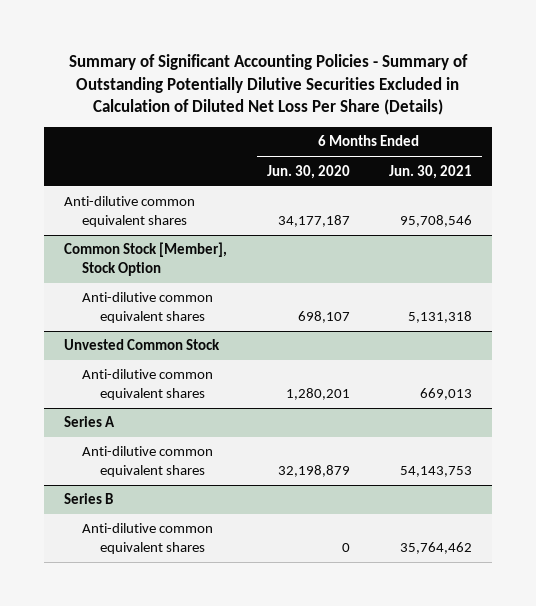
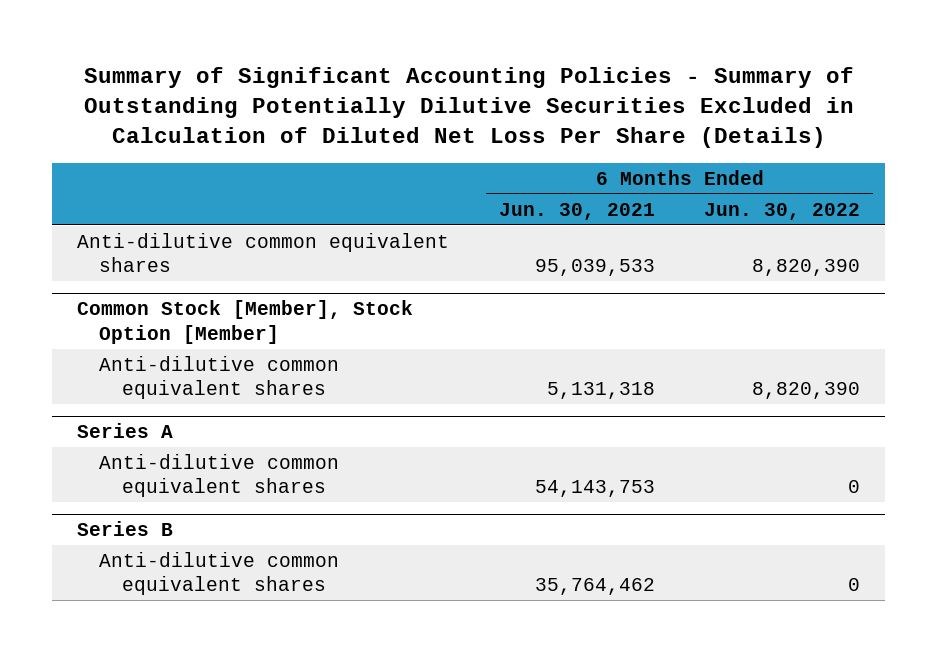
[266,164,350,179] Jun. 30, 2020 -> none
none -> [704,202,861,220] Jun. 30, 2022
[400,215,473,228] 95,708,546 -> [534,259,655,277] 95,039,533
[64,242,228,277] Common Stock [Member], Stock Option -> [77,300,414,344] Common Stock [Member], Stock Option [Member]
[64,339,221,351] Unvested Common Stock -> none
[81,369,213,401] Anti-dilutive common equivalent shares -> none

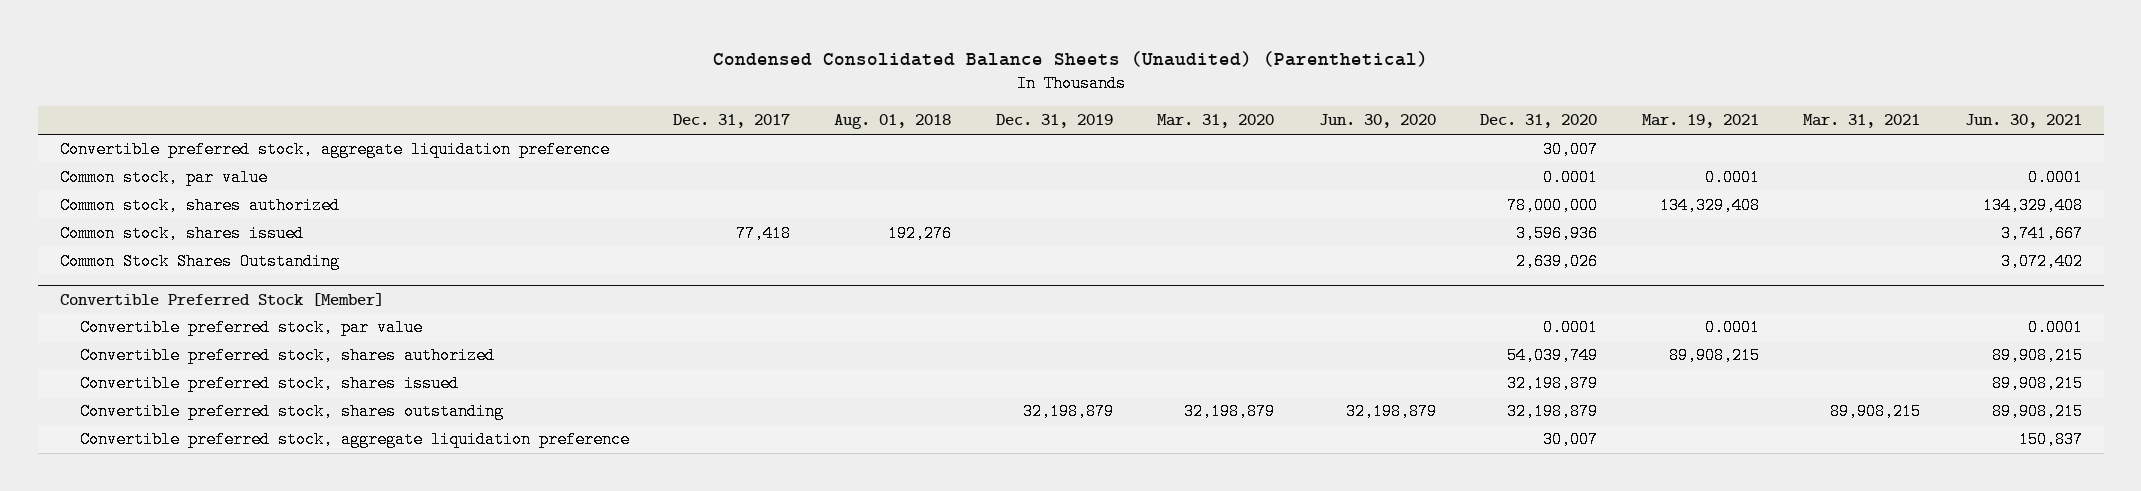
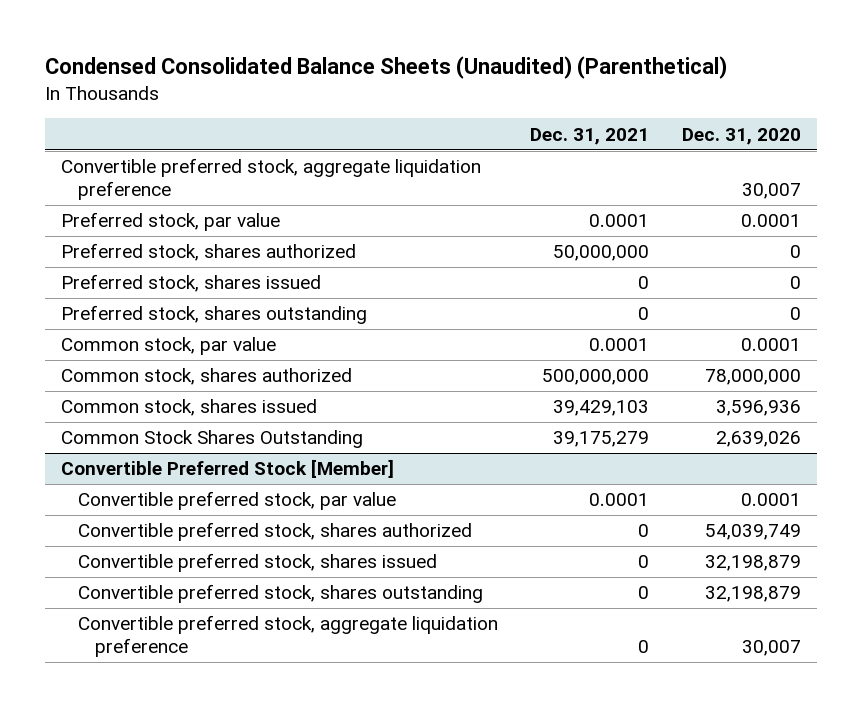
[672,114,790,129] Dec. 31, 2017 -> none
[834,114,952,130] Aug. 01, 2018 -> none
[995,114,1113,129] Dec. 31, 2019 -> none
[1157,114,1275,129] Mar. 31, 2020 -> none
[1318,114,1436,129] Jun. 30, 2020 -> none
[1641,114,1759,129] Mar. 19, 2021 -> none
[1803,114,1921,129] Mar. 31, 2021 -> none
[1964,114,2082,129] Jun. 30, 2021 -> none
none -> [530,127,650,145] Dec. 31, 2021
none -> [61,212,281,232] Preferred stock, par value
none -> [61,243,357,262] Preferred stock, shares authorized
none -> [61,274,322,293] Preferred stock, shares issued
none -> [61,305,368,325] Preferred stock, shares outstanding

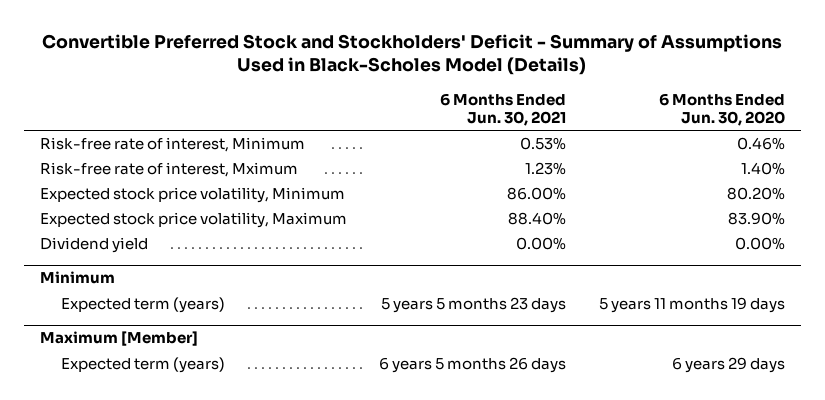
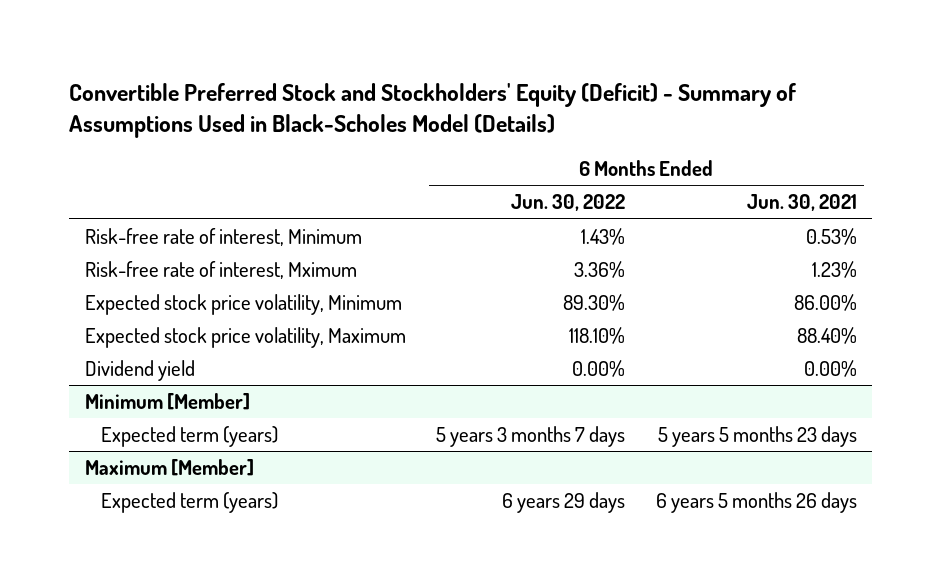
[42,33,783,76] Convertible Preferred Stock and Stockholders' Deficit - Summary of Assumptions Used in Black-Scholes Model (Details) -> [69,82,797,139] Convertible Preferred Stock and Stockholders' Equity (Deficit) - Summary of Assumptions Used in Black-Scholes Model (Details)
[658,92,785,127] 6 Months Ended Jun. 30, 2020 -> none
none -> [511,194,626,212] Jun. 30, 2022
[40,271,116,285] Minimum -> [84,392,250,410] Minimum [Member]

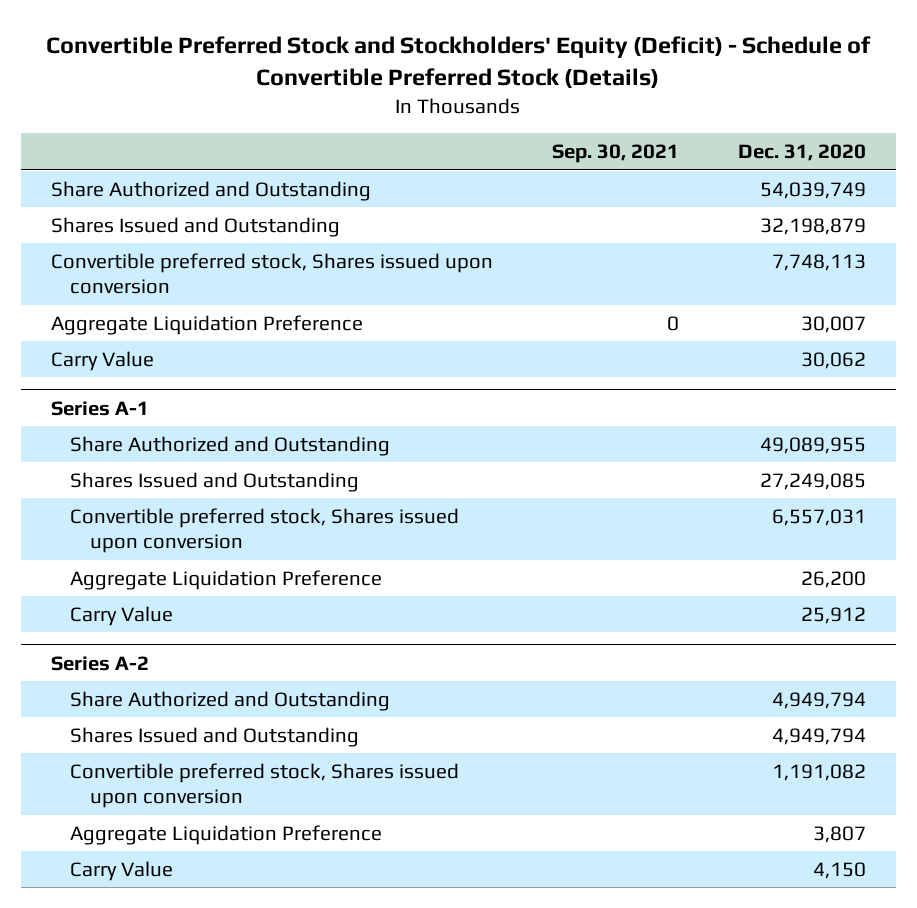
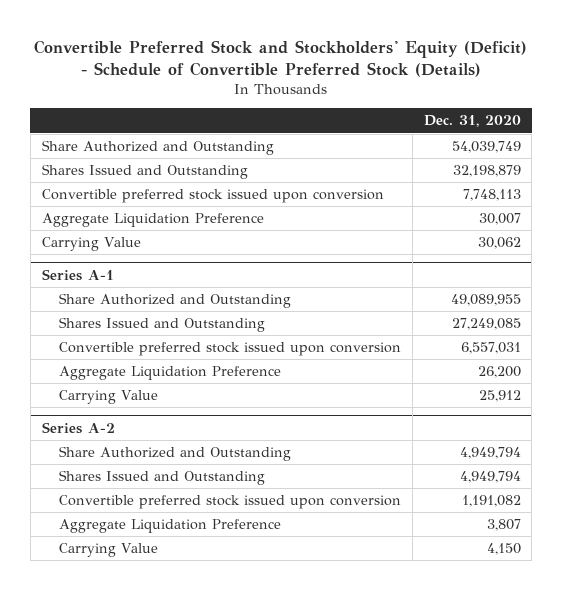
[551,144,679,164] Sep. 30, 2021 -> none
[50,252,493,295] Convertible preferred stock, Shares issued upon conversion -> [41,189,384,204] Convertible preferred stock issued upon conversion
[50,350,154,371] Carry Value -> [41,237,141,252] Carrying Value
[70,507,460,554] Convertible preferred stock, Shares issued upon conversion -> [59,342,402,357] Convertible preferred stock issued upon conversion
[70,605,174,626] Carry Value -> [59,390,159,405] Carrying Value
[70,762,460,809] Convertible preferred stock, Shares issued upon conversion -> [59,495,402,510] Convertible preferred stock issued upon conversion
[70,860,174,881] Carry Value -> [59,543,159,558] Carrying Value

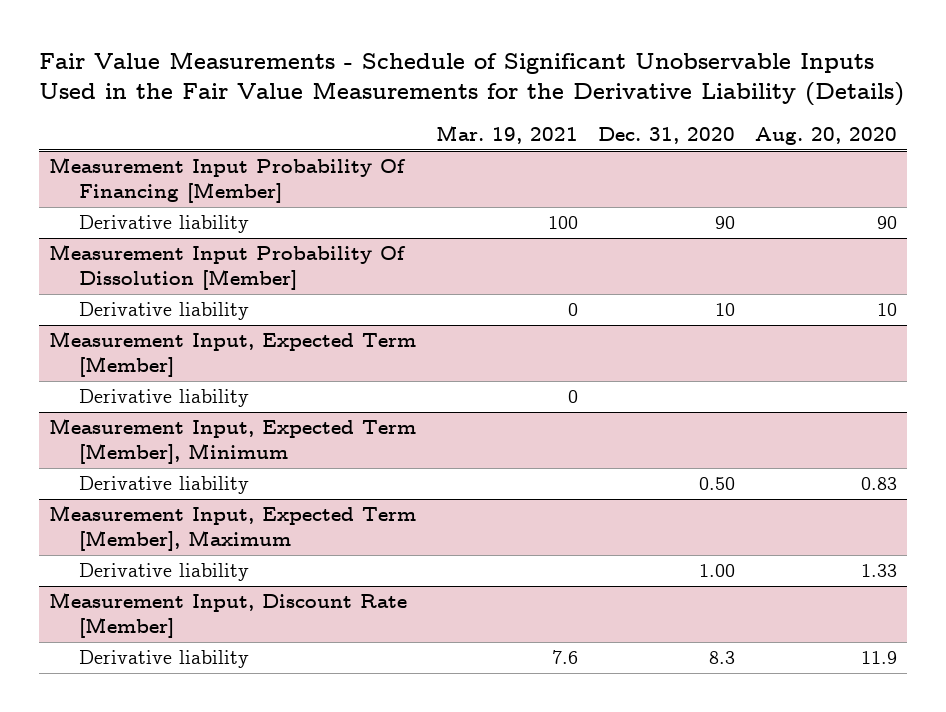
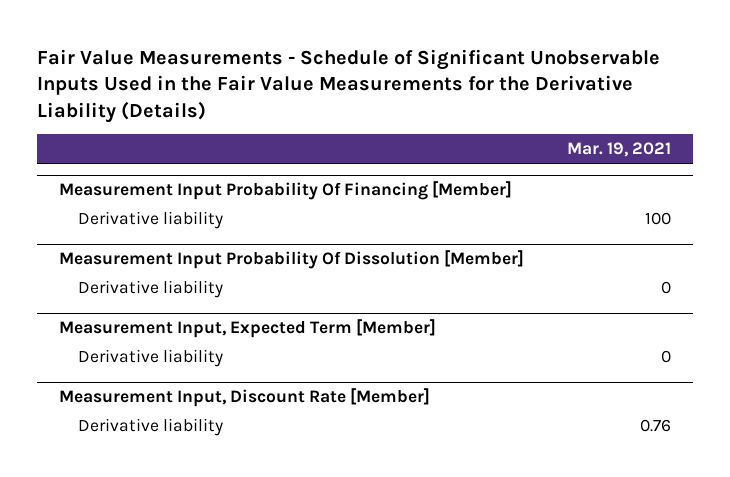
[598,126,736,144] Dec. 31, 2020 -> none
[755,126,898,145] Aug. 20, 2020 -> none
[48,418,416,464] Measurement Input, Expected Term [Member], Minimum -> none
[79,476,250,495] Derivative liability -> none
[48,505,416,551] Measurement Input, Expected Term [Member], Maximum -> none
[79,563,250,582] Derivative liability -> none
[551,650,578,665] 7.6 -> [640,418,672,432] 0.76

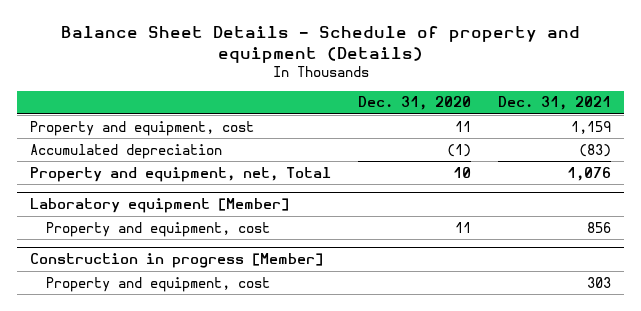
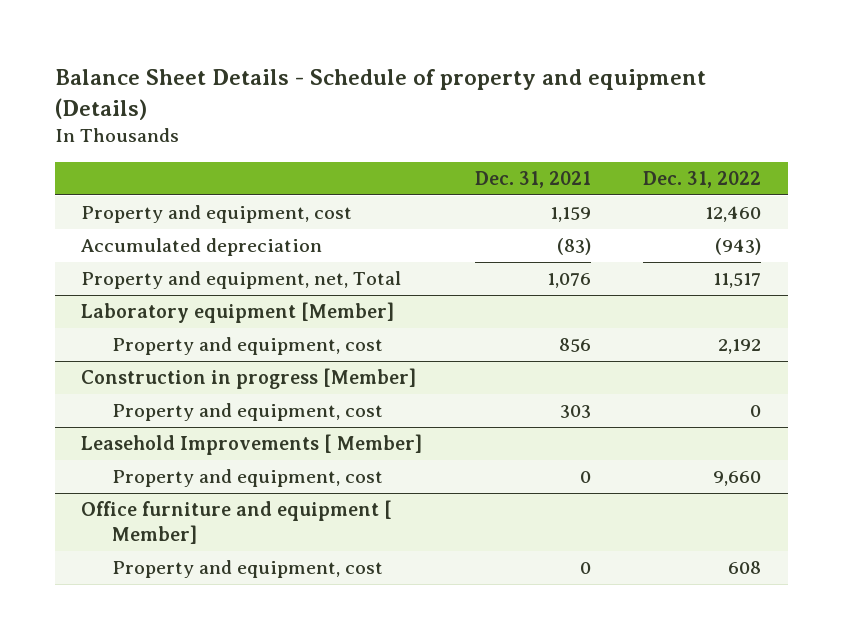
[358,96,472,111] Dec. 31, 2020 -> none
none -> [643,170,762,188] Dec. 31, 2022
none -> [81,434,423,456] Leasehold Improvements [ Member]
none -> [112,469,384,488] Property and equipment, cost
none -> [81,500,393,544] Office furniture and equipment [ Member]
none -> [112,560,384,579] Property and equipment, cost

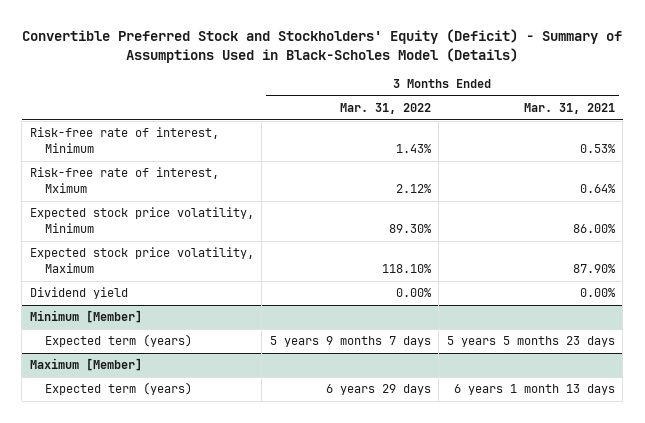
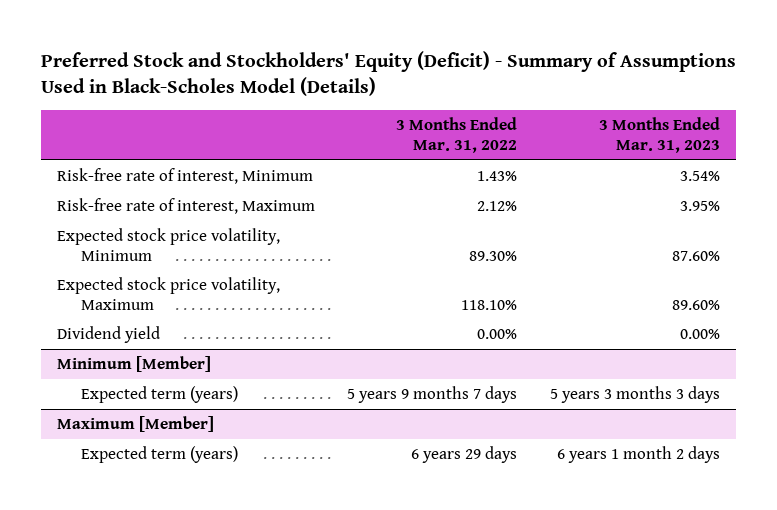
[22,28,623,63] Convertible Preferred Stock and Stockholders' Equity (Deficit) - Summary of Assumptions Used in Black-Scholes Model (Details) -> [40,51,736,97] Preferred Stock and Stockholders' Equity (Deficit) - Summary of Assumptions Used in Black-Scholes Model (Details)
[523,103,615,115] Mar. 31, 2021 -> none
none -> [598,117,720,153] 3 Months Ended Mar. 31, 2023
[29,167,219,193] Risk-free rate of interest, Mximum -> [57,198,316,215] Risk-free rate of interest, Maximum

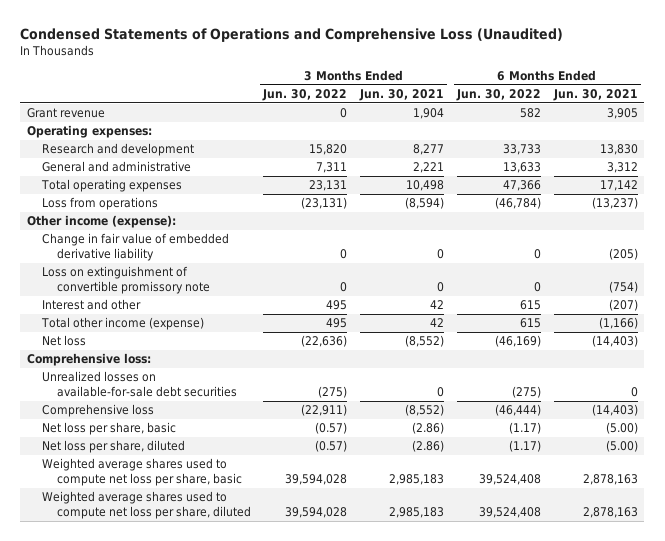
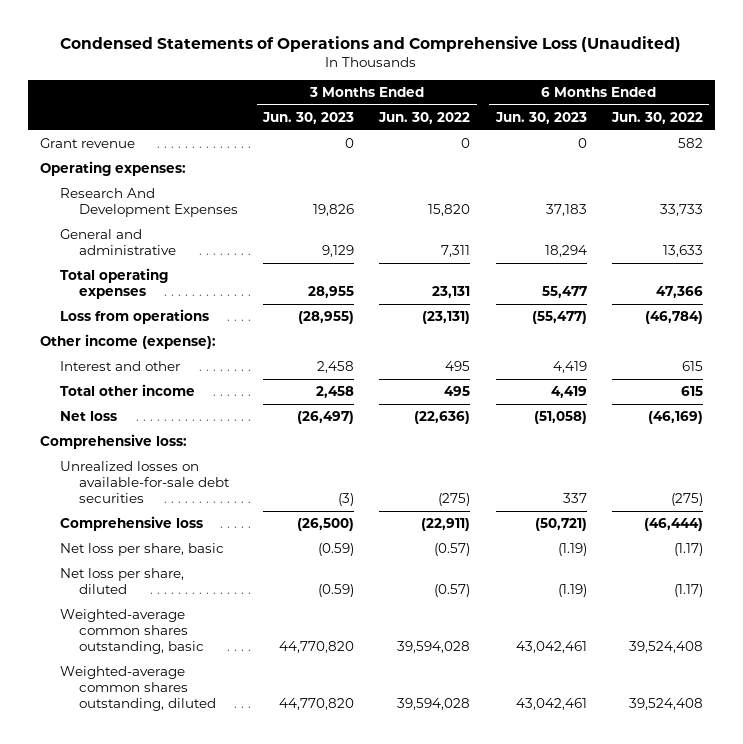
[359,89,445,102] Jun. 30, 2021 -> none
[552,89,638,102] Jun. 30, 2021 -> none
none -> [262,112,355,125] Jun. 30, 2023
none -> [494,112,587,125] Jun. 30, 2023
[41,143,194,157] Research and development -> [59,188,239,217] Research And Development Expenses
[41,233,229,262] Change in fair value of embedded derivative liability -> none
[41,266,210,295] Loss on extinguishment of convertible promissory note -> none
[40,317,204,331] Total other income (expense) -> [59,384,195,397] Total other income
[41,458,242,487] Weighted average shares used to compute net loss per share, basic -> [59,609,205,654] Weighted-average common shares outstanding, basic
[41,491,251,520] Weighted average shares used to compute net loss per share, diluted -> [59,666,217,711] Weighted-average common shares outstanding, diluted

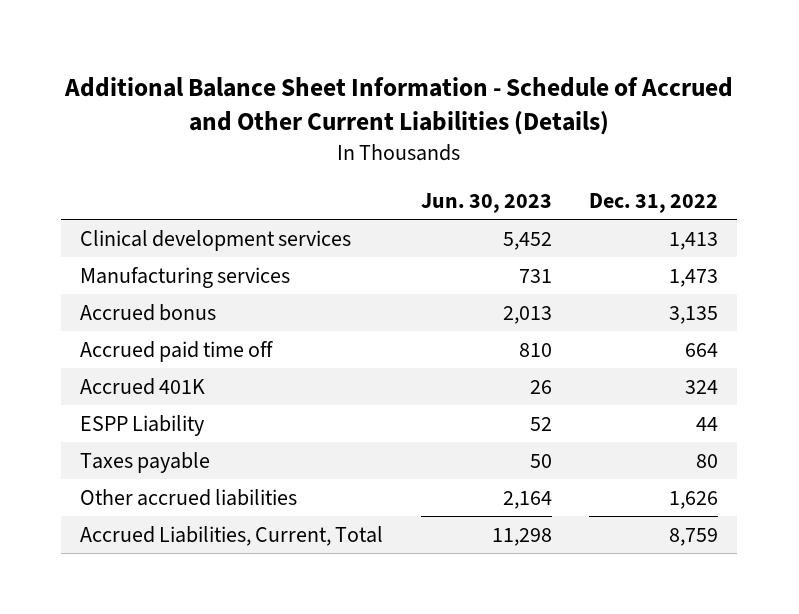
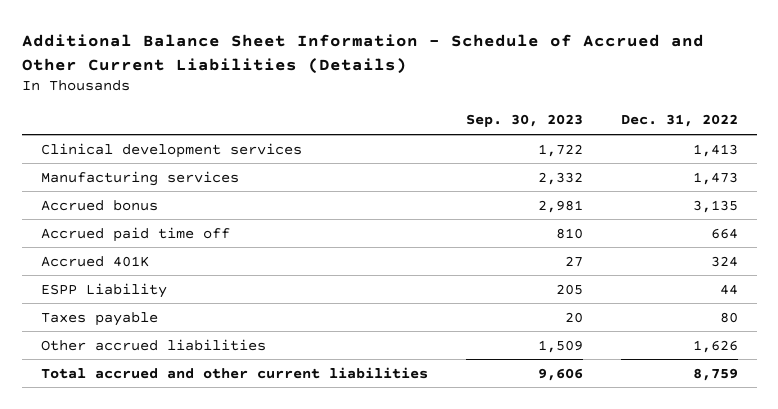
[420,192,552,213] Jun. 30, 2023 -> none
none -> [465,114,583,128] Sep. 30, 2023
[80,525,384,546] Accrued Liabilities, Current, Total -> [40,366,428,379] Total accrued and other current liabilities

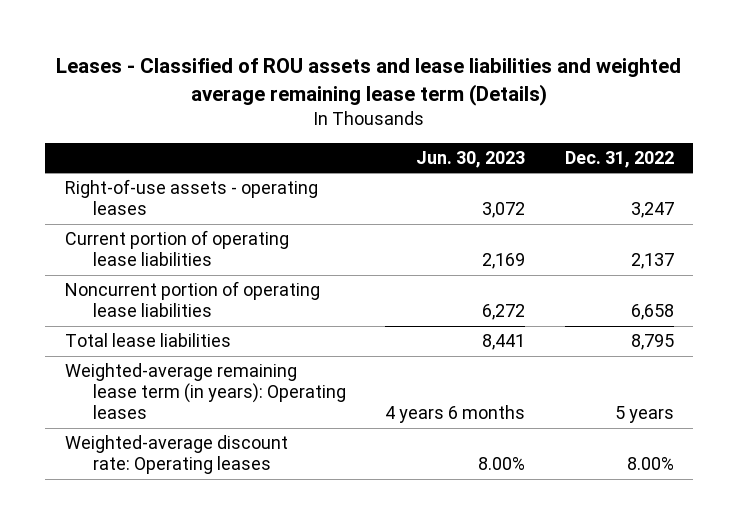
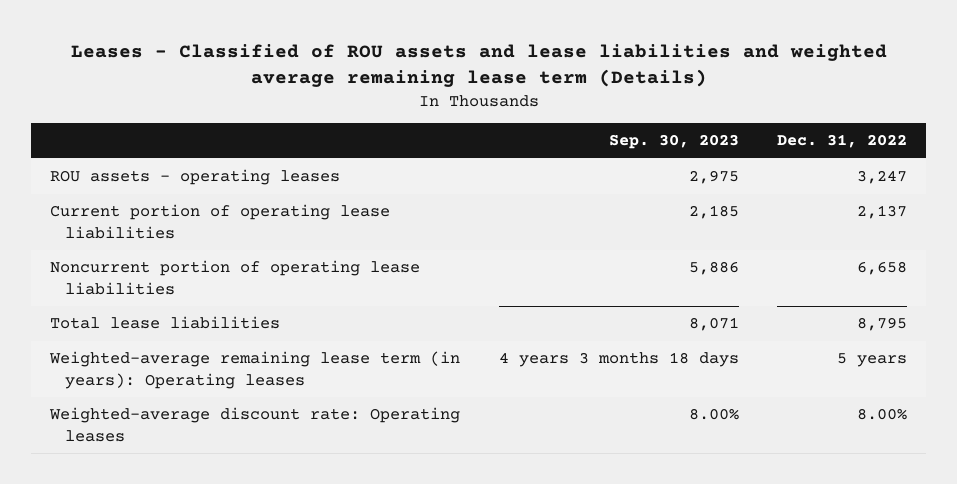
[416,150,526,168] Jun. 30, 2023 -> none
none -> [608,134,739,150] Sep. 30, 2023
[64,179,318,216] Right-of-use assets - operating leases -> [50,169,341,186] ROU assets - operating leases

